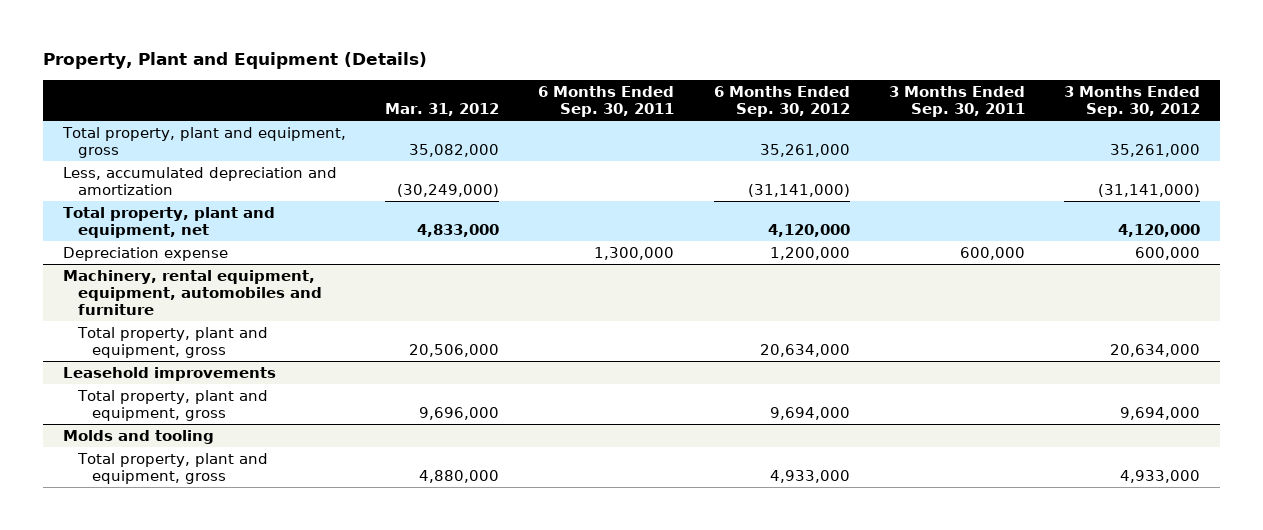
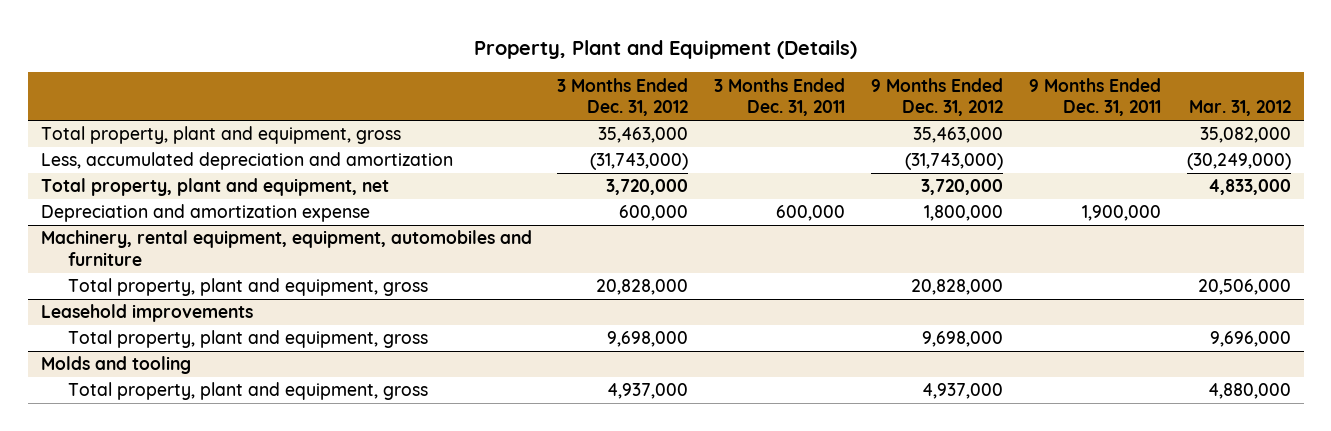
[538,85,675,117] 6 Months Ended Sep. 30, 2011 -> none
[713,85,850,117] 6 Months Ended Sep. 30, 2012 -> none
[889,85,1026,117] 3 Months Ended Sep. 30, 2011 -> none
[1064,85,1201,117] 3 Months Ended Sep. 30, 2012 -> none
none -> [557,77,689,117] 3 Months Ended Dec. 31, 2012
none -> [714,77,846,117] 3 Months Ended Dec. 31, 2011
none -> [871,77,1004,117] 9 Months Ended Dec. 31, 2012
none -> [1028,77,1161,117] 9 Months Ended Dec. 31, 2011
[62,246,228,261] Depreciation expense -> [40,204,370,223] Depreciation and amortization expense

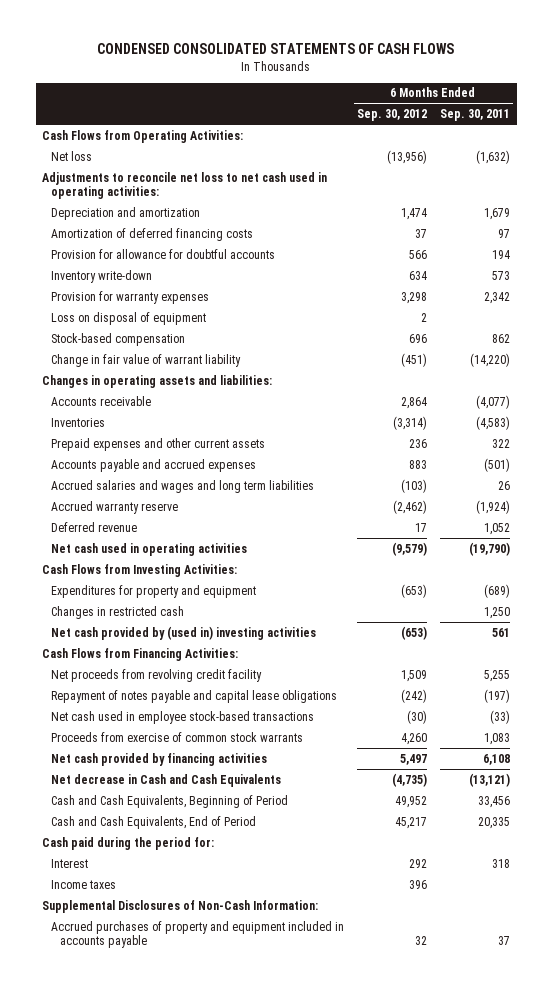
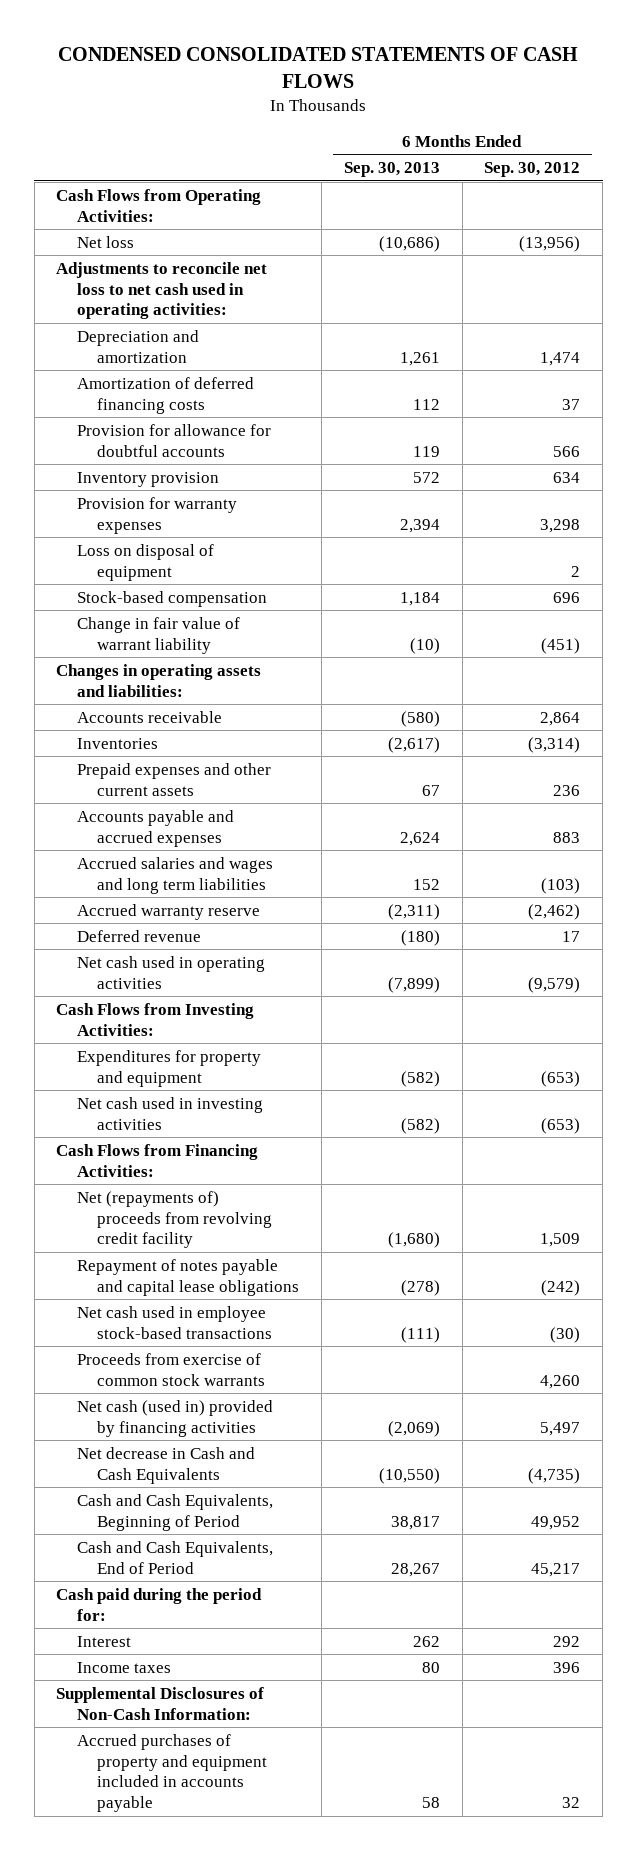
[439,109,510,122] Sep. 30, 2011 -> none
none -> [343,162,440,178] Sep. 30, 2013
[50,269,152,283] Inventory write-down -> [76,471,219,487] Inventory provision
[50,605,184,619] Changes in restricted cash -> none
[50,625,316,640] Net cash provided by (used in) investing activities -> [76,1096,263,1130] Net cash used in investing activities
[50,668,262,682] Net proceeds from revolving credit facility -> [76,1190,273,1249] Net (repayments of) proceeds from revolving credit facility
[50,752,267,766] Net cash provided by financing activities -> [76,1399,273,1437] Net cash (used in) provided by financing activities

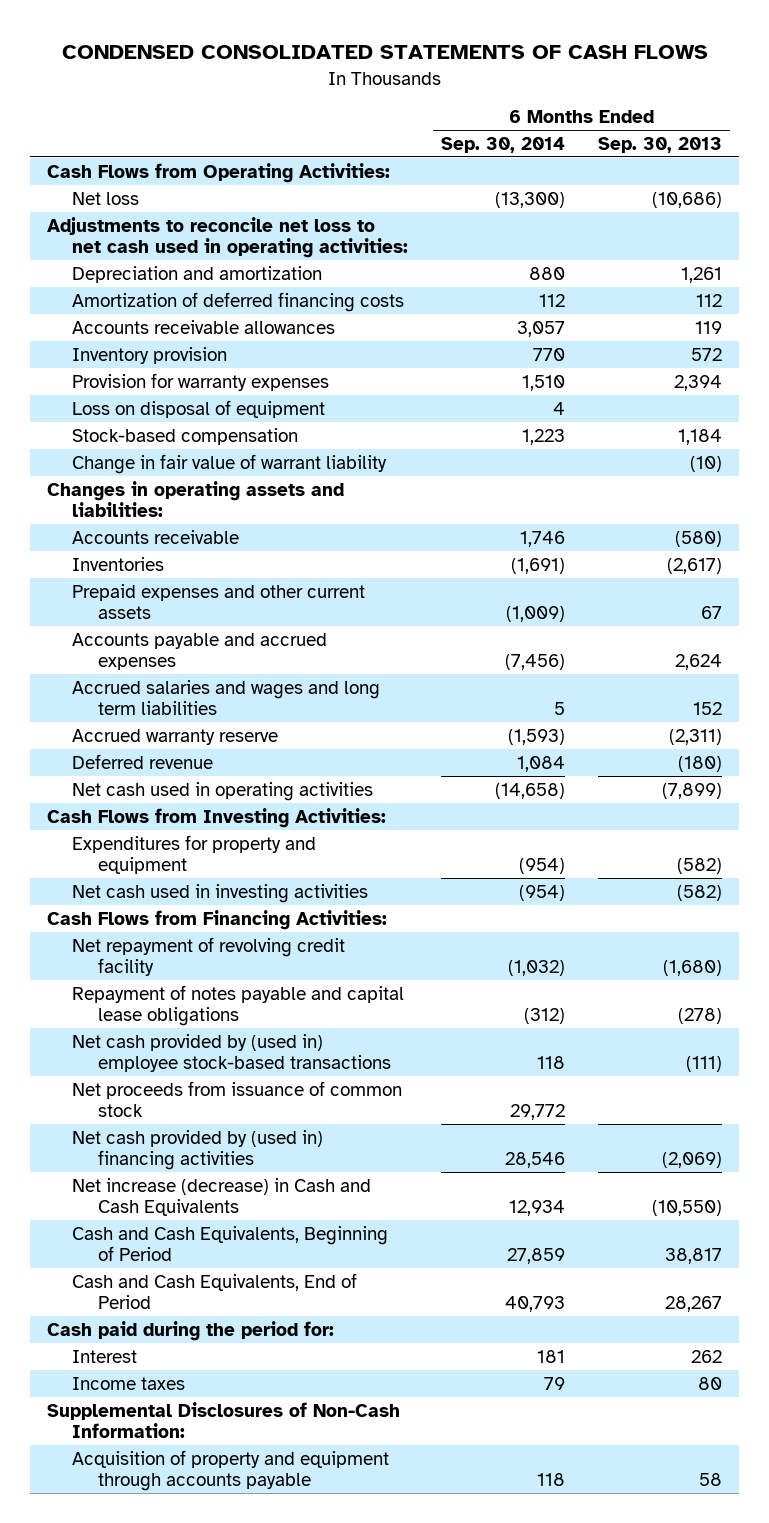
[484,162,581,178] Sep. 30, 2012 -> none
none -> [441,136,566,153] Sep. 30, 2014
[76,423,271,457] Provision for allowance for doubtful accounts -> [72,319,336,334] Accounts receivable allowances
[76,1190,273,1249] Net (repayments of) proceeds from revolving credit facility -> [72,936,346,977] Net repayment of revolving credit facility
[76,1305,273,1339] Net cash used in employee stock-based transactions -> [72,1033,392,1073] Net cash provided by (used in) employee stock-based transactions
[76,1352,266,1386] Proceeds from exercise of common stock warrants -> [72,1080,403,1118] Net proceeds from issuance of common stock
[76,1399,273,1437] Net cash (used in) provided by financing activities -> [72,1129,324,1171] Net cash provided by (used in) financing activities
[76,1446,255,1484] Net decrease in Cash and Cash Equivalents -> [72,1177,372,1217] Net increase (decrease) in Cash and Cash Equivalents
[76,1733,268,1813] Accrued purchases of property and equipment included in accounts payable -> [72,1449,390,1492] Acquisition of property and equipment through accounts payable

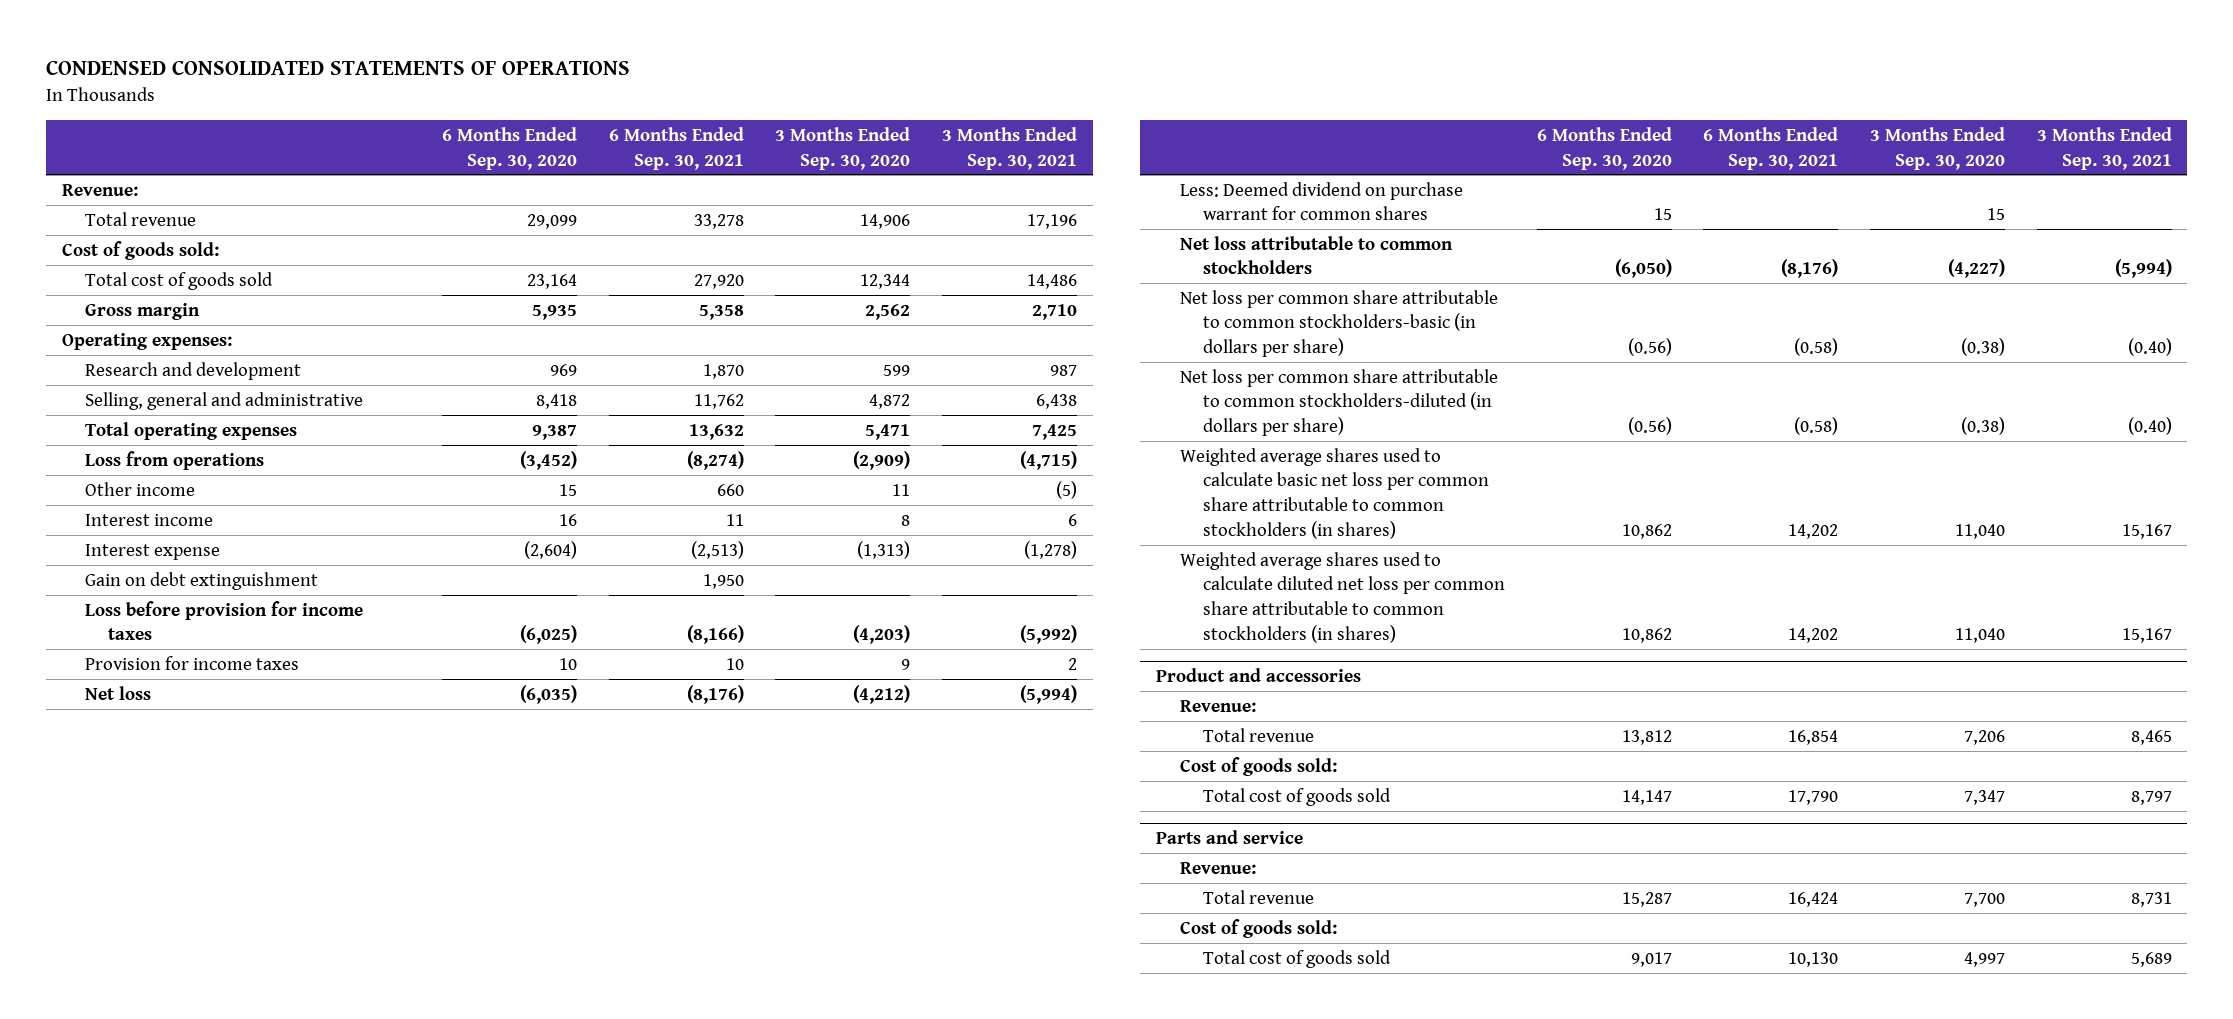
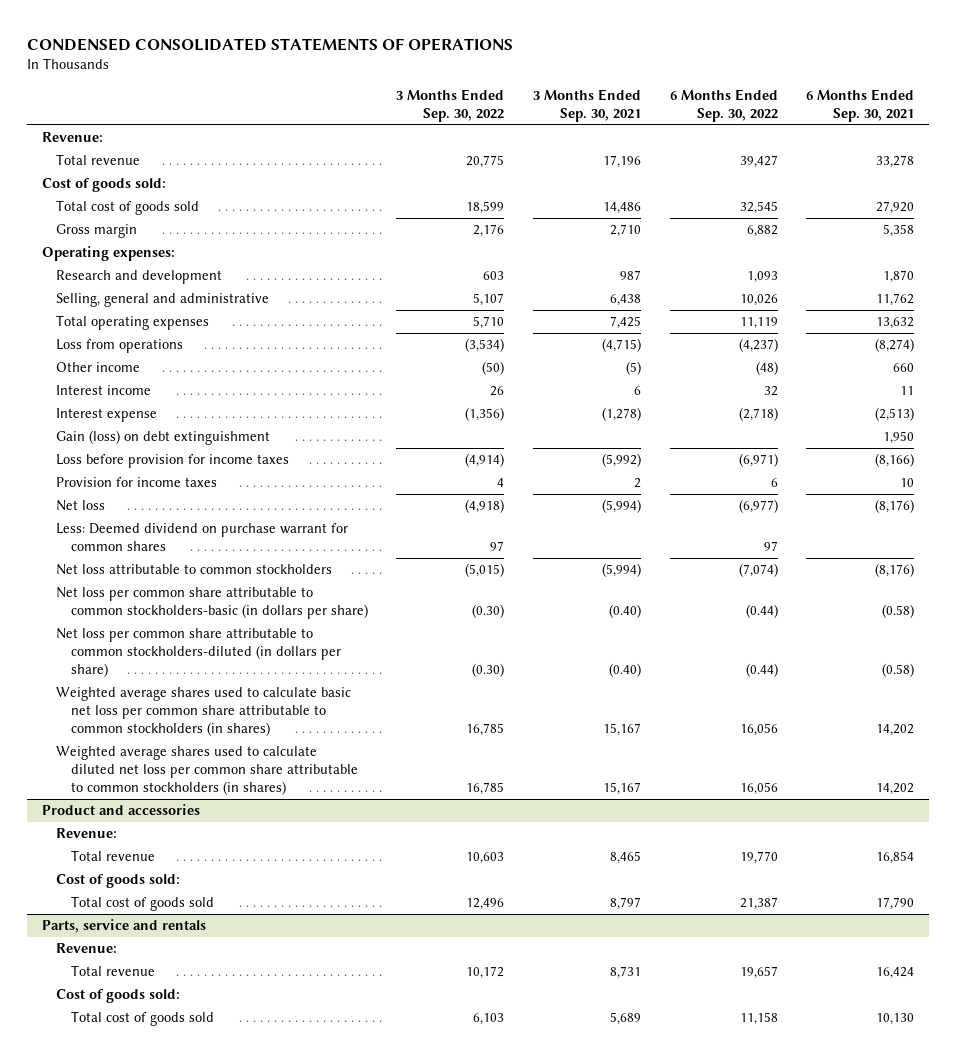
[441,126,577,170] 6 Months Ended Sep. 30, 2020 -> none
[775,126,911,170] 3 Months Ended Sep. 30, 2020 -> none
none -> [396,89,505,123] 3 Months Ended Sep. 30, 2022
none -> [669,89,778,123] 6 Months Ended Sep. 30, 2022
[84,571,318,590] Gain on debt extinguishment -> [56,430,271,446] Gain (loss) on debt extinguishment
[1156,830,1304,845] Parts and service -> [41,919,206,934] Parts, service and rentals

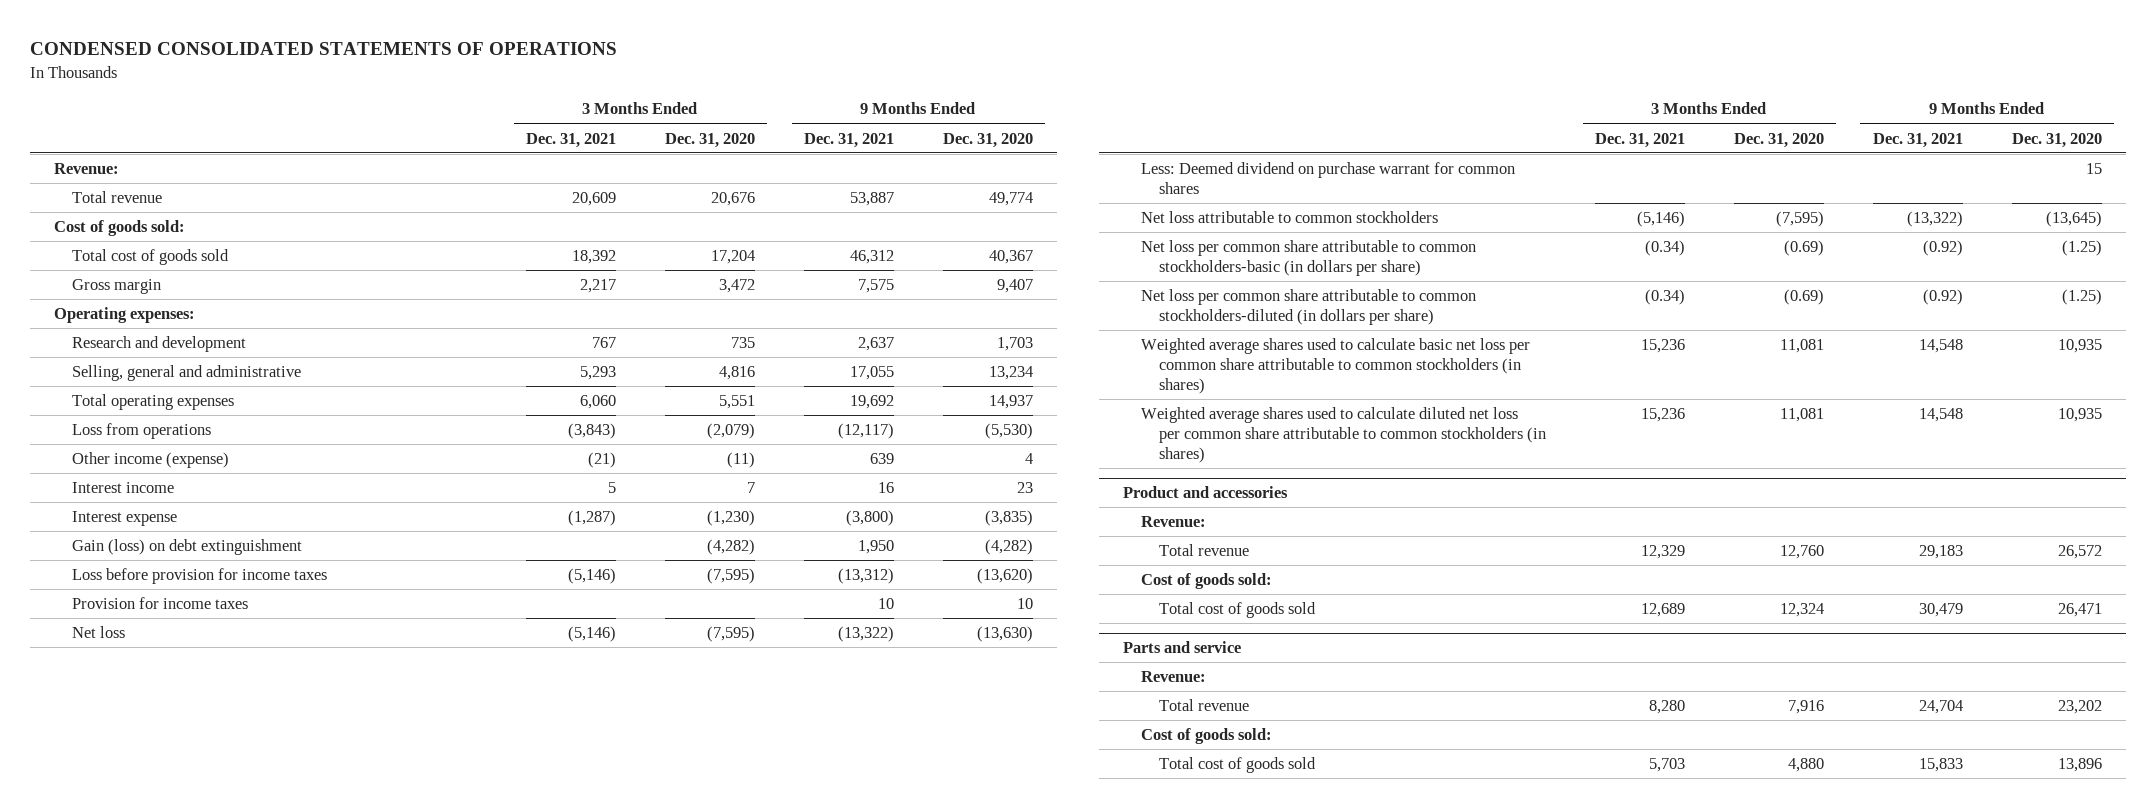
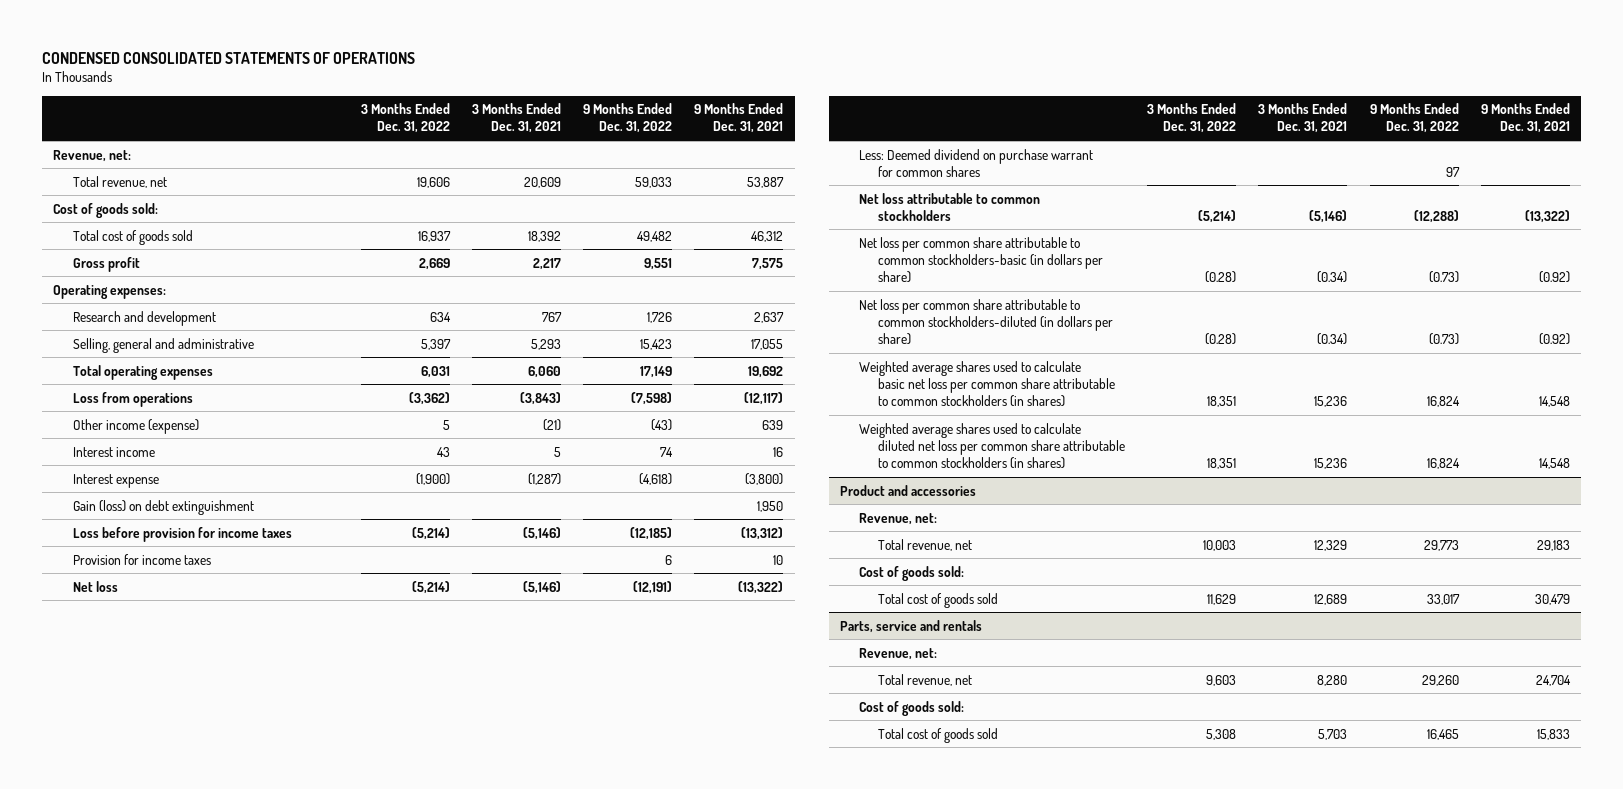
[664,132,755,148] Dec. 31, 2020 -> none
[942,132,1033,148] Dec. 31, 2020 -> none
none -> [360,103,450,134] 3 Months Ended Dec. 31, 2022
none -> [583,103,673,134] 9 Months Ended Dec. 31, 2022
[54,163,120,175] Revenue: -> [53,149,132,162] Revenue, net:
[72,191,163,204] Total revenue -> [72,175,167,188] Total revenue, net
[72,279,162,295] Gross margin -> [72,256,140,272] Gross profit
[1140,516,1206,528] Revenue: -> [858,512,937,525] Revenue, net:
[1158,544,1249,557] Total revenue -> [878,538,973,551] Total revenue, net
[1123,641,1242,654] Parts and service -> [839,619,982,633] Parts, service and rentals
[1140,671,1206,683] Revenue: -> [858,647,937,660] Revenue, net:
[1158,699,1249,712] Total revenue -> [878,673,973,686] Total revenue, net

